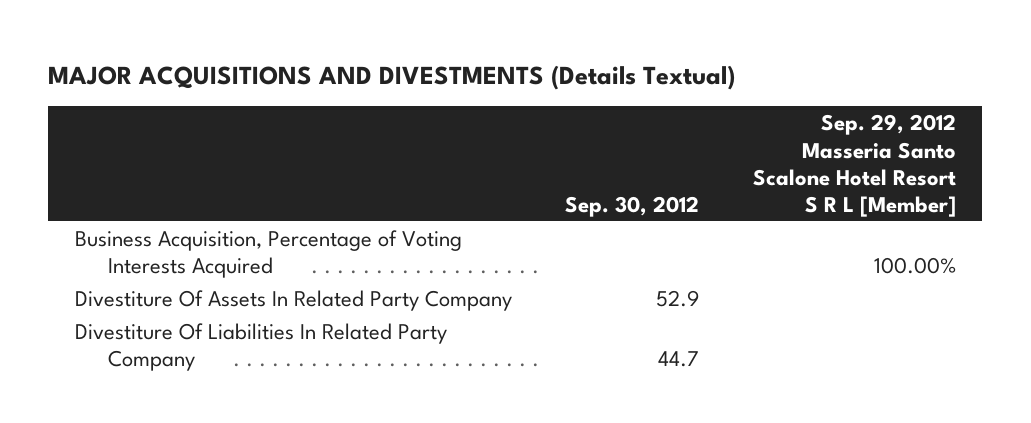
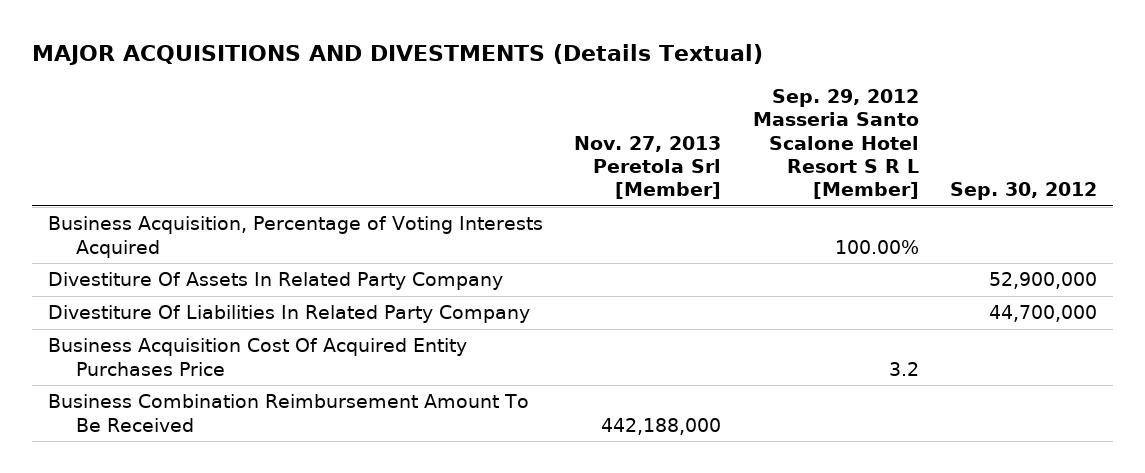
none -> [574,135,722,200] Nov. 27, 2013 Peretola Srl [Member]
[656,289,700,307] 52.9 -> [989,272,1098,290] 52,900,000
[658,351,700,368] 44.7 -> [989,305,1098,323] 44,700,000
none -> [47,338,467,376] Business Acquisition Cost Of Acquired Entity Purchases Price
none -> [47,394,529,432] Business Combination Reimbursement Amount To Be Received

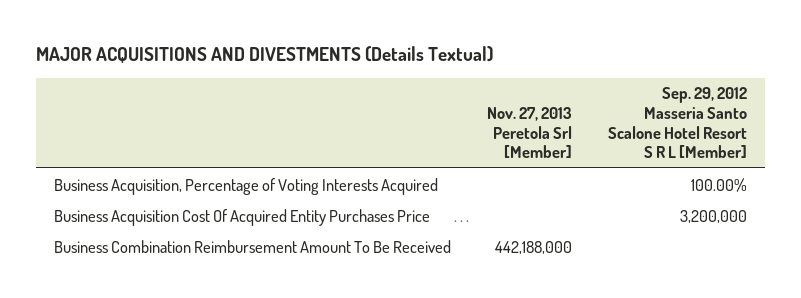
[950,182,1098,201] Sep. 30, 2012 -> none
[47,272,503,291] Divestiture Of Assets In Related Party Company -> none
[47,305,530,324] Divestiture Of Liabilities In Related Party Company -> none
[888,361,919,376] 3.2 -> [680,209,748,223] 3,200,000

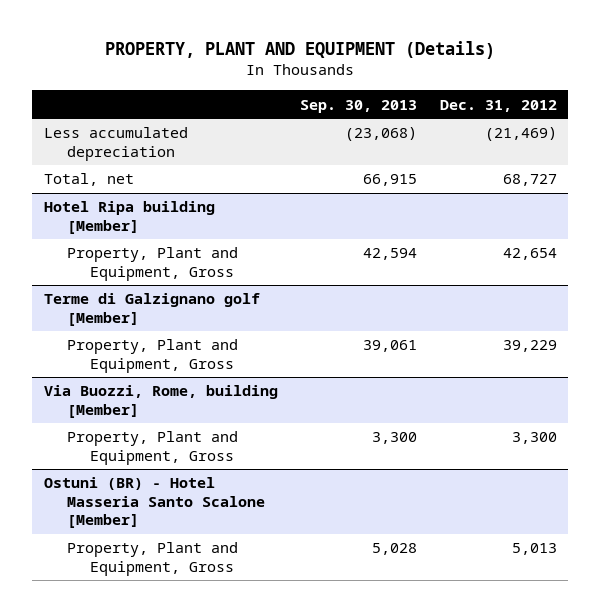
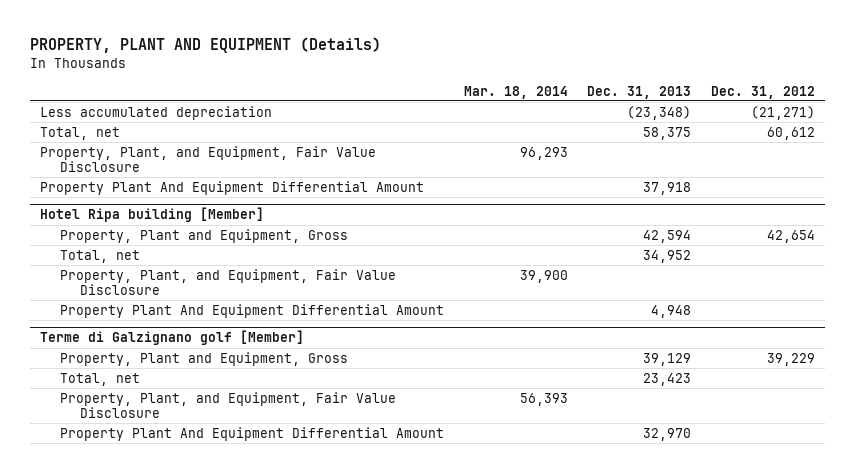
[300,99,418,113] Sep. 30, 2013 -> none
none -> [463,85,568,99] Mar. 18, 2014
none -> [587,85,692,99] Dec. 31, 2013
[484,127,557,142] (21,469) -> [751,105,816,120] (21,271)
[502,174,557,187] 68,727 -> [767,126,816,140] 60,612
none -> [39,145,376,172] Property, Plant, and Equipment, Fair Value Disclosure
none -> [39,180,424,195] Property Plant And Equipment Differential Amount
none -> [59,249,140,263] Total, net
none -> [59,268,396,295] Property, Plant, and Equipment, Fair Value Disclosure
none -> [59,303,444,318] Property Plant And Equipment Differential Amount
[43,385,278,418] Via Buozzi, Rome, building [Member] -> none
[66,431,238,465] Property, Plant and Equipment, Gross -> none
[43,477,265,528] Ostuni (BR) - Hotel Masseria Santo Scalone [Member] -> none
[66,542,238,576] Property, Plant and Equipment, Gross -> none
none -> [59,372,140,386] Total, net
none -> [59,391,396,418] Property, Plant, and Equipment, Fair Value Disclosure
none -> [59,426,444,441] Property Plant And Equipment Differential Amount

